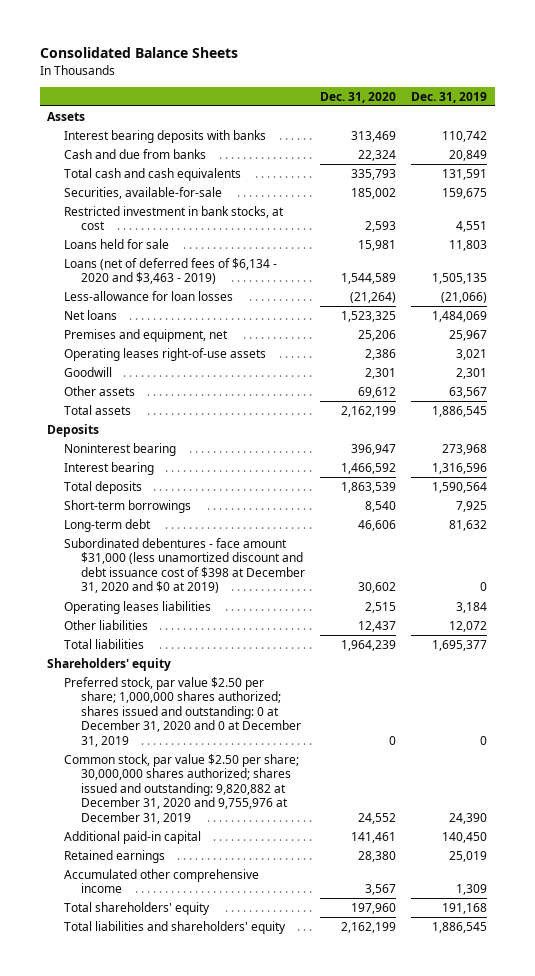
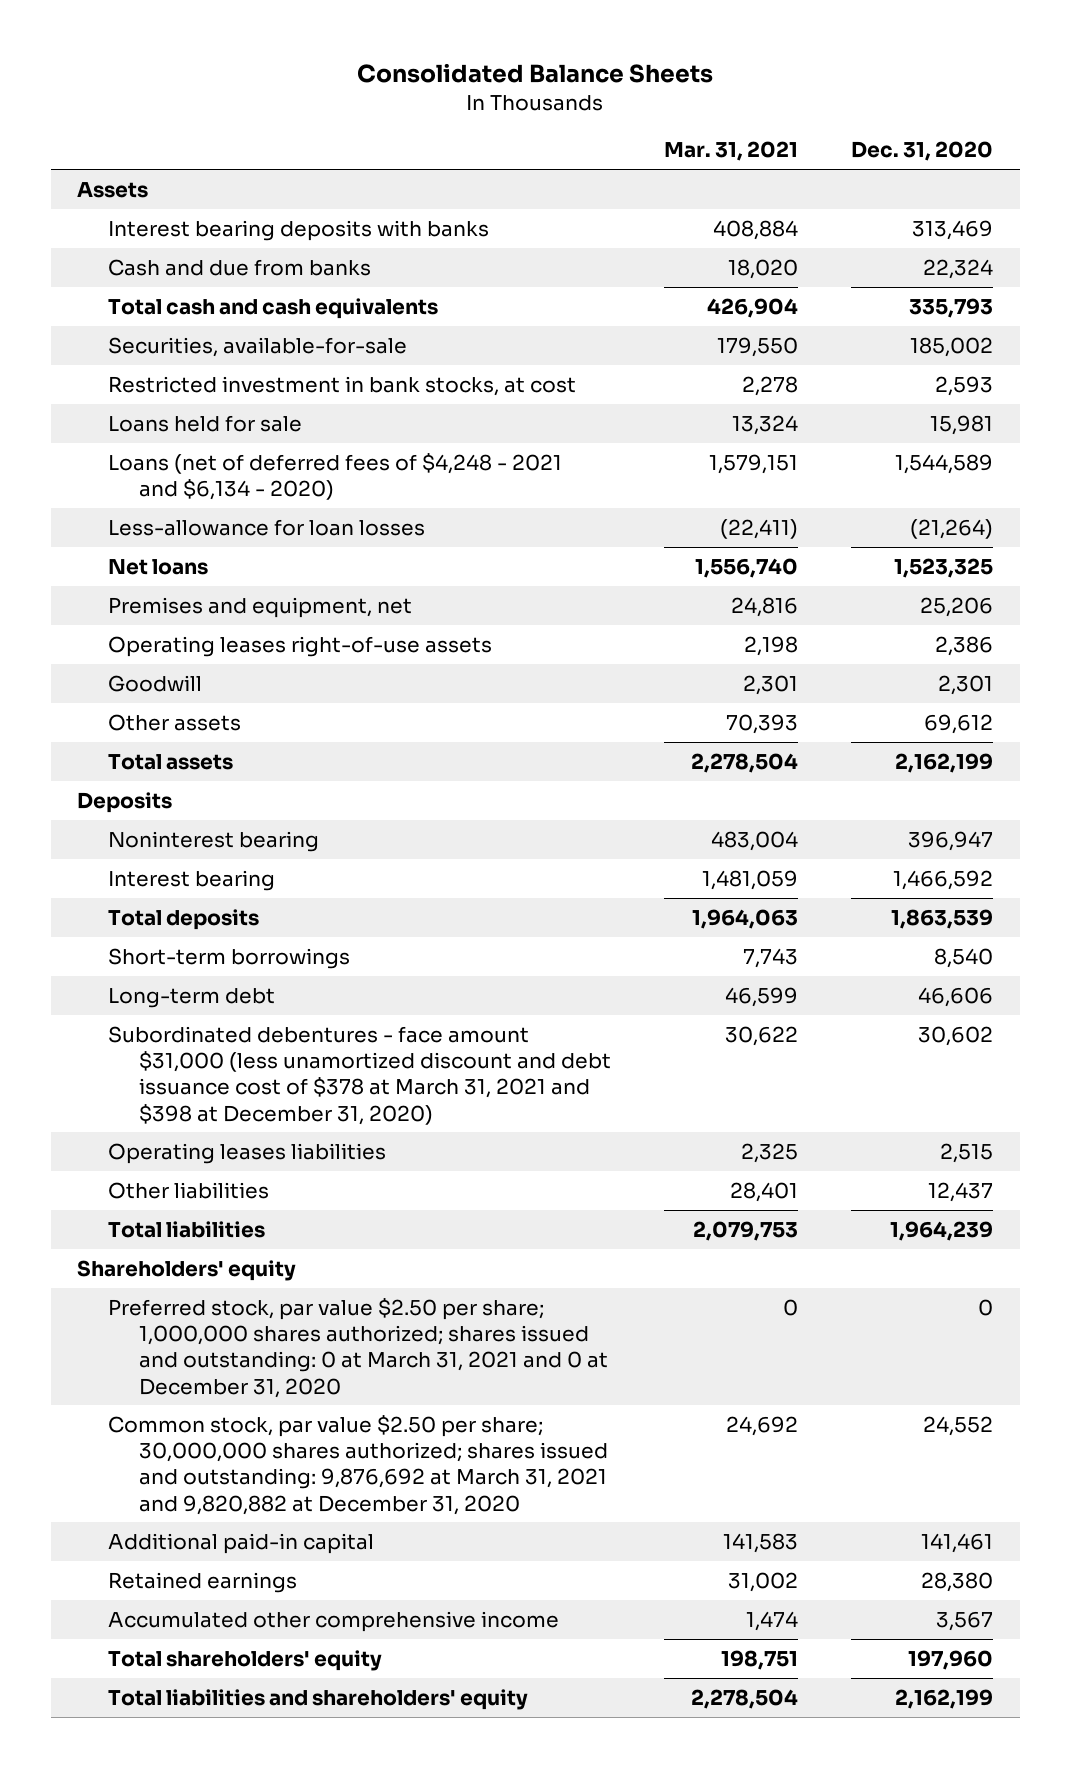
[411,91,488,103] Dec. 31, 2019 -> none
none -> [663,141,798,162] Mar. 31, 2021
[63,257,277,285] Loans (net of deferred fees of $6,134 - 2020 and $3,463 - 2019) -> [107,452,562,501] Loans (net of deferred fees of $4,248 - 2021 and $6,134 - 2020)
[63,537,305,594] Subordinated debentures - face amount $31,000 (less unamortized discount and debt issuance cost of $398 at December 31, 2020 and $0 at 2019) -> [107,1025,611,1125] Subordinated debentures - face amount $31,000 (less unamortized discount and debt issuance cost of $378 at March 31, 2021 and $398 at December 31, 2020)
[63,676,301,748] Preferred stock, par value $2.50 per share; 1,000,000 shares authorized; shares issued and outstanding: 0 at December 31, 2020 and 0 at December 31, 2019 -> [107,1297,608,1398] Preferred stock, par value $2.50 per share; 1,000,000 shares authorized; shares issued and outstanding: 0 at March 31, 2021 and 0 at December 31, 2020
[63,753,299,825] Common stock, par value $2.50 per share; 30,000,000 shares authorized; shares issued and outstanding: 9,820,882 at December 31, 2020 and 9,755,976 at December 31, 2019 -> [107,1414,608,1515] Common stock, par value $2.50 per share; 30,000,000 shares authorized; shares issued and outstanding: 9,876,692 at March 31, 2021 and 9,820,882 at December 31, 2020

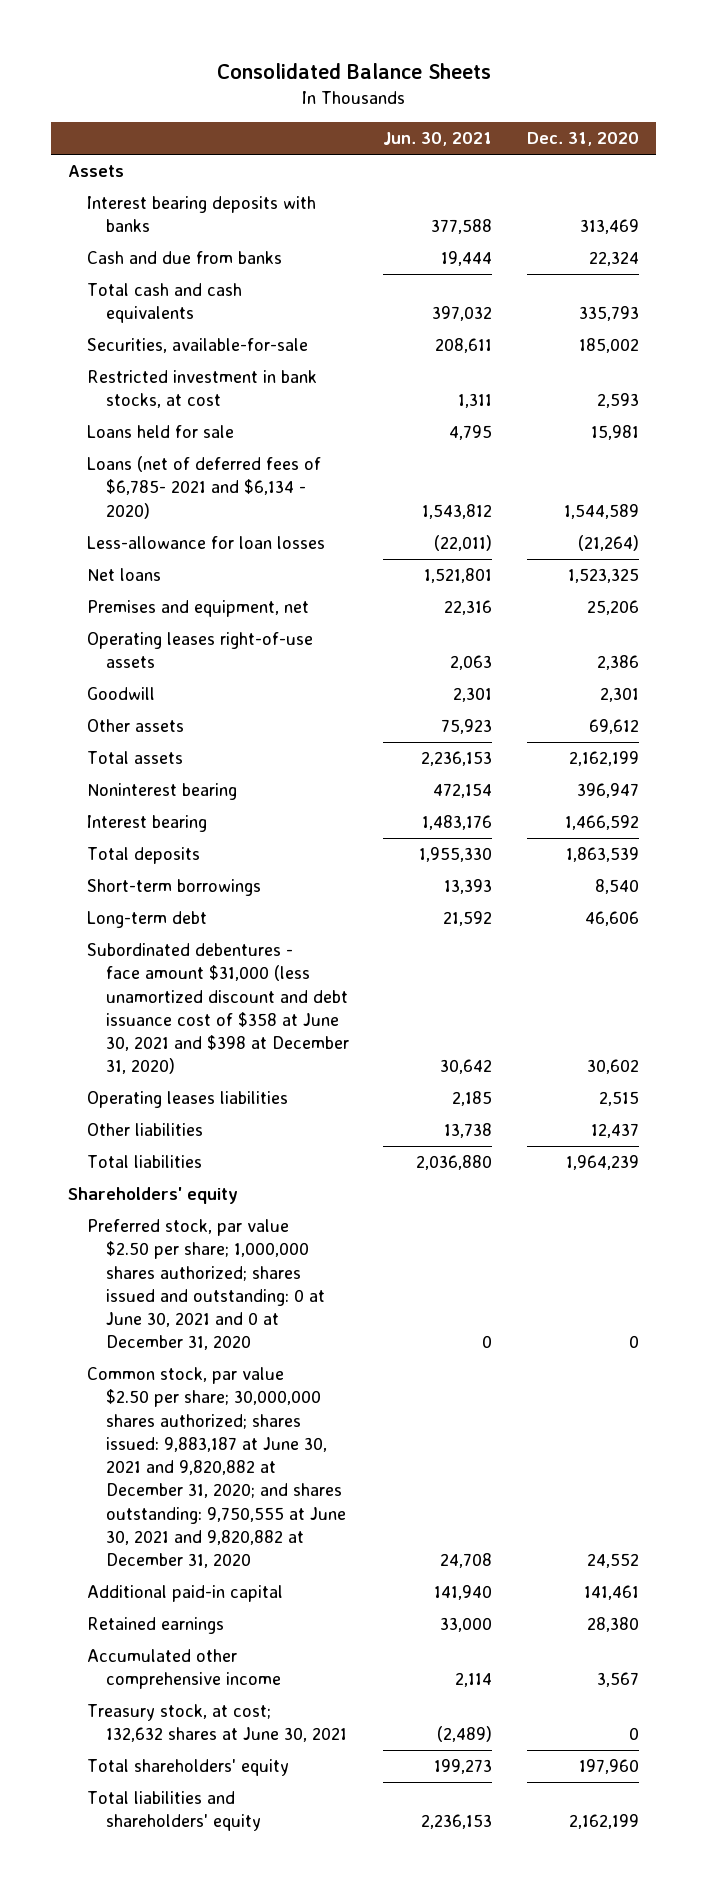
[663,141,798,162] Mar. 31, 2021 -> none
none -> [383,132,493,147] Jun. 30, 2021
[107,452,562,501] Loans (net of deferred fees of $4,248 - 2021 and $6,134 - 2020) -> [87,456,322,519] Loans (net of deferred fees of $6,785- 2021 and $6,134 - 2020)
[77,791,173,813] Deposits -> none
[107,1025,611,1125] Subordinated debentures - face amount $31,000 (less unamortized discount and debt issuance cost of $378 at March 31, 2021 and $398 at December 31, 2020) -> [87,943,349,1075] Subordinated debentures - face amount $31,000 (less unamortized discount and debt issuance cost of $358 at June 30, 2021 and $398 at December 31, 2020)
[107,1297,608,1398] Preferred stock, par value $2.50 per share; 1,000,000 shares authorized; shares issued and outstanding: 0 at March 31, 2021 and 0 at December 31, 2020 -> [87,1219,325,1351] Preferred stock, par value $2.50 per share; 1,000,000 shares authorized; shares issued and outstanding: 0 at June 30, 2021 and 0 at December 31, 2020
[107,1414,608,1515] Common stock, par value $2.50 per share; 30,000,000 shares authorized; shares issued and outstanding: 9,876,692 at March 31, 2021 and 9,820,882 at December 31, 2020 -> [87,1367,346,1569] Common stock, par value $2.50 per share; 30,000,000 shares authorized; shares issued: 9,883,187 at June 30, 2021 and 9,820,882 at December 31, 2020; and shares outstanding: 9,750,555 at June 30, 2021 and 9,820,882 at December 31, 2020
none -> [87,1704,347,1743] Treasury stock, at cost; 132,632 shares at June 30, 2021

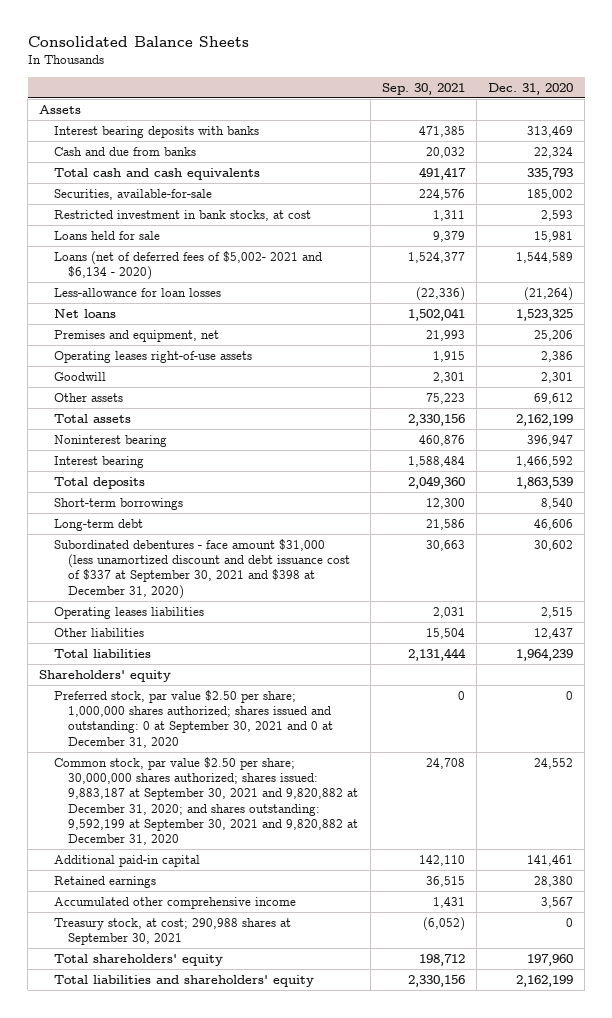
[383,132,493,147] Jun. 30, 2021 -> none
none -> [381,82,465,95] Sep. 30, 2021
[87,456,322,519] Loans (net of deferred fees of $6,785- 2021 and $6,134 - 2020) -> [53,250,322,281] Loans (net of deferred fees of $5,002- 2021 and $6,134 - 2020)
[87,943,349,1075] Subordinated debentures - face amount $31,000 (less unamortized discount and debt issuance cost of $358 at June 30, 2021 and $398 at December 31, 2020) -> [53,538,351,599] Subordinated debentures - face amount $31,000 (less unamortized discount and debt issuance cost of $337 at September 30, 2021 and $398 at December 31, 2020)
[87,1219,325,1351] Preferred stock, par value $2.50 per share; 1,000,000 shares authorized; shares issued and outstanding: 0 at June 30, 2021 and 0 at December 31, 2020 -> [53,689,334,748] Preferred stock, par value $2.50 per share; 1,000,000 shares authorized; shares issued and outstanding: 0 at September 30, 2021 and 0 at December 31, 2020
[87,1367,346,1569] Common stock, par value $2.50 per share; 30,000,000 shares authorized; shares issued: 9,883,187 at June 30, 2021 and 9,820,882 at December 31, 2020; and shares outstanding: 9,750,555 at June 30, 2021 and 9,820,882 at December 31, 2020 -> [53,756,359,846] Common stock, par value $2.50 per share; 30,000,000 shares authorized; shares issued: 9,883,187 at September 30, 2021 and 9,820,882 at December 31, 2020; and shares outstanding: 9,592,199 at September 30, 2021 and 9,820,882 at December 31, 2020
[87,1704,347,1743] Treasury stock, at cost; 132,632 shares at June 30, 2021 -> [53,917,291,946] Treasury stock, at cost; 290,988 shares at September 30, 2021

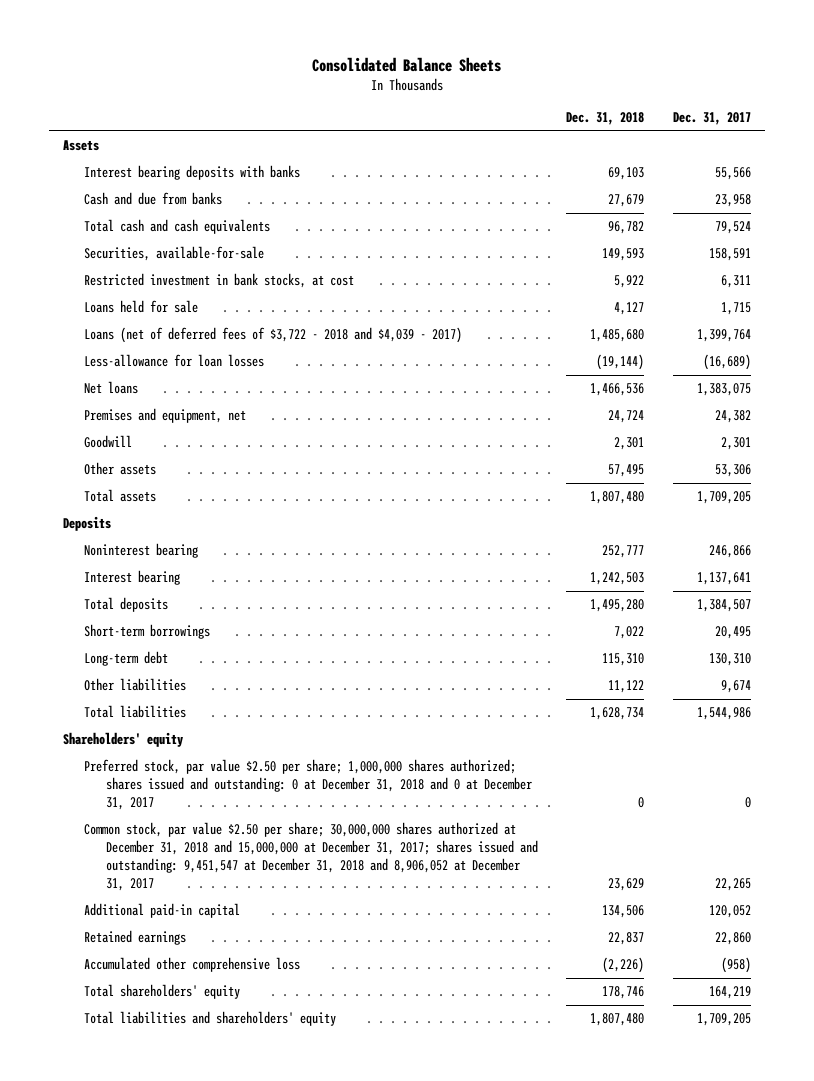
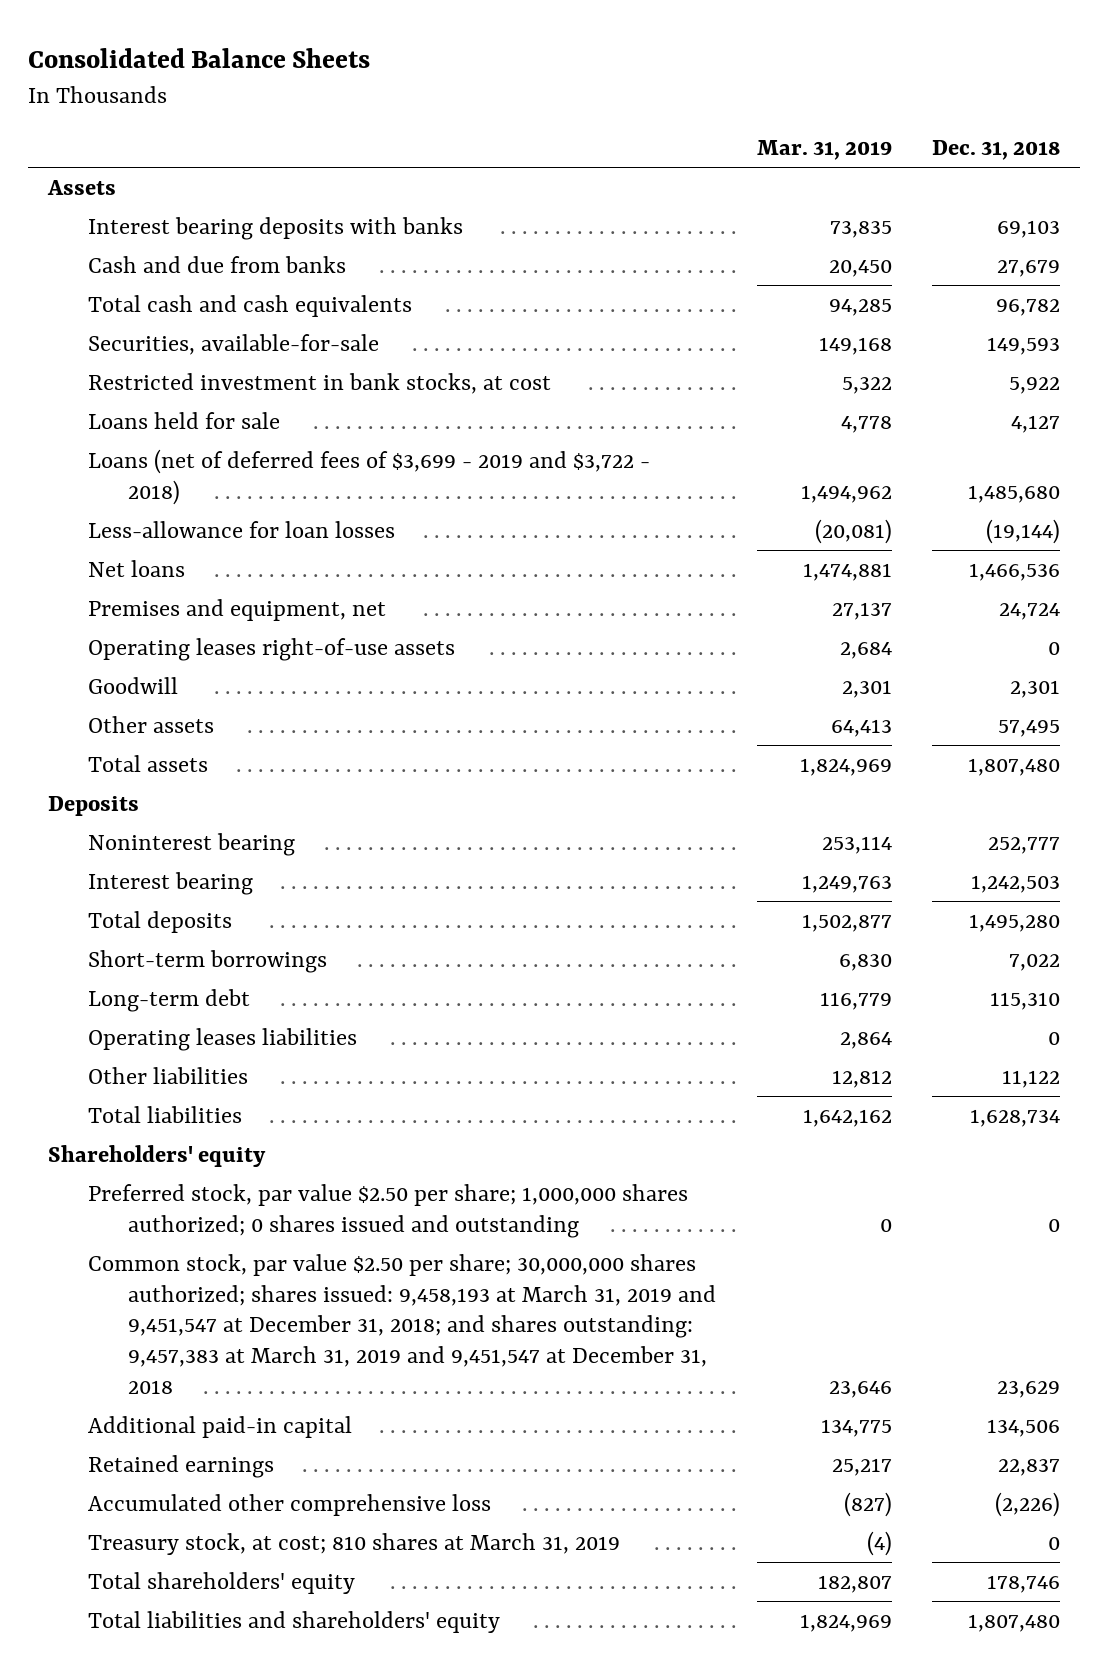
[672,112,751,126] Dec. 31, 2017 -> none
none -> [756,140,892,161] Mar. 31, 2019
[84,327,463,344] Loans (net of deferred fees of $3,722 - 2018 and $4,039 - 2017) -> [88,448,651,505] Loans (net of deferred fees of $3,699 - 2019 and $3,722 - 2018)
none -> [88,637,456,661] Operating leases right-of-use assets
none -> [88,1027,358,1051] Operating leases liabilities
[84,759,533,811] Preferred stock, par value $2.50 per share; 1,000,000 shares authorized; shares issued and outstanding: 0 at December 31, 2018 and 0 at December 31, 2017 -> [88,1183,689,1238] Preferred stock, par value $2.50 per share; 1,000,000 shares authorized; 0 shares issued and outstanding
[84,822,539,892] Common stock, par value $2.50 per share; 30,000,000 shares authorized at December 31, 2018 and 15,000,000 at December 31, 2017; shares issued and outstanding: 9,451,547 at December 31, 2018 and 8,906,052 at December 31, 2017 -> [88,1253,716,1395] Common stock, par value $2.50 per share; 30,000,000 shares authorized; shares issued: 9,458,193 at March 31, 2019 and 9,451,547 at December 31, 2018; and shares outstanding: 9,457,383 at March 31, 2019 and 9,451,547 at December 31, 2018
none -> [88,1532,621,1555] Treasury stock, at cost; 810 shares at March 31, 2019

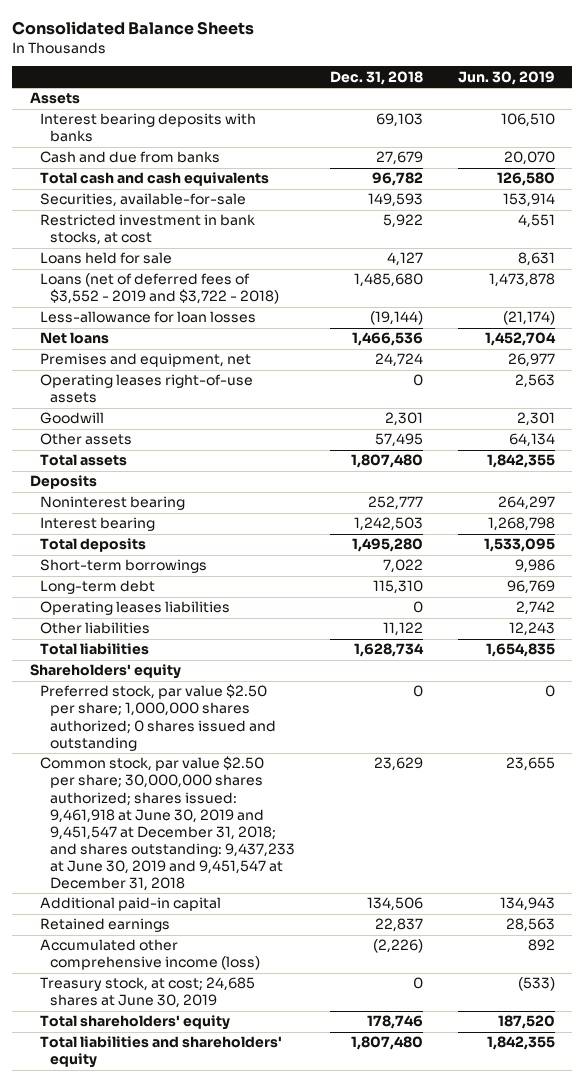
[756,140,892,161] Mar. 31, 2019 -> none
none -> [457,70,555,85] Jun. 30, 2019
[88,448,651,505] Loans (net of deferred fees of $3,699 - 2019 and $3,722 - 2018) -> [40,273,280,305] Loans (net of deferred fees of $3,552 - 2019 and $3,722 - 2018)
[88,1253,716,1395] Common stock, par value $2.50 per share; 30,000,000 shares authorized; shares issued: 9,458,193 at March 31, 2019 and 9,451,547 at December 31, 2018; and shares outstanding: 9,457,383 at March 31, 2019 and 9,451,547 at December 31, 2018 -> [40,756,296,891] Common stock, par value $2.50 per share; 30,000,000 shares authorized; shares issued: 9,461,918 at June 30, 2019 and 9,451,547 at December 31, 2018; and shares outstanding: 9,437,233 at June 30, 2019 and 9,451,547 at December 31, 2018
[88,1493,492,1516] Accumulated other comprehensive loss -> [40,939,261,971] Accumulated other comprehensive income (loss)
[88,1532,621,1555] Treasury stock, at cost; 810 shares at March 31, 2019 -> [40,977,256,1009] Treasury stock, at cost; 24,685 shares at June 30, 2019

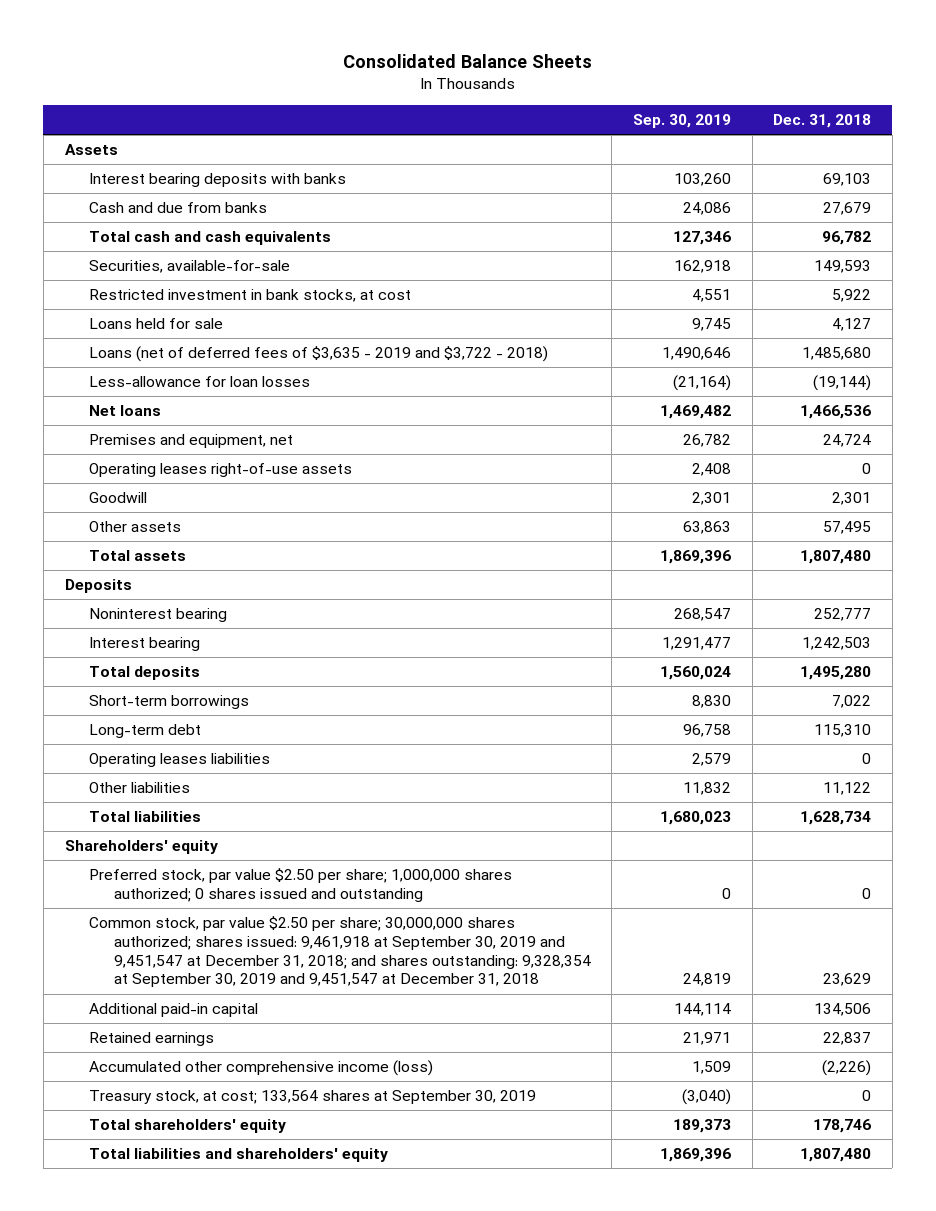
[457,70,555,85] Jun. 30, 2019 -> none
none -> [632,114,731,129] Sep. 30, 2019
[40,273,280,305] Loans (net of deferred fees of $3,552 - 2019 and $3,722 - 2018) -> [89,346,549,363] Loans (net of deferred fees of $3,635 - 2019 and $3,722 - 2018)
[40,756,296,891] Common stock, par value $2.50 per share; 30,000,000 shares authorized; shares issued: 9,461,918 at June 30, 2019 and 9,451,547 at December 31, 2018; and shares outstanding: 9,437,233 at June 30, 2019 and 9,451,547 at December 31, 2018 -> [89,916,591,988] Common stock, par value $2.50 per share; 30,000,000 shares authorized; shares issued: 9,461,918 at September 30, 2019 and 9,451,547 at December 31, 2018; and shares outstanding: 9,328,354 at September 30, 2019 and 9,451,547 at December 31, 2018
[40,977,256,1009] Treasury stock, at cost; 24,685 shares at June 30, 2019 -> [89,1090,537,1105] Treasury stock, at cost; 133,564 shares at September 30, 2019

